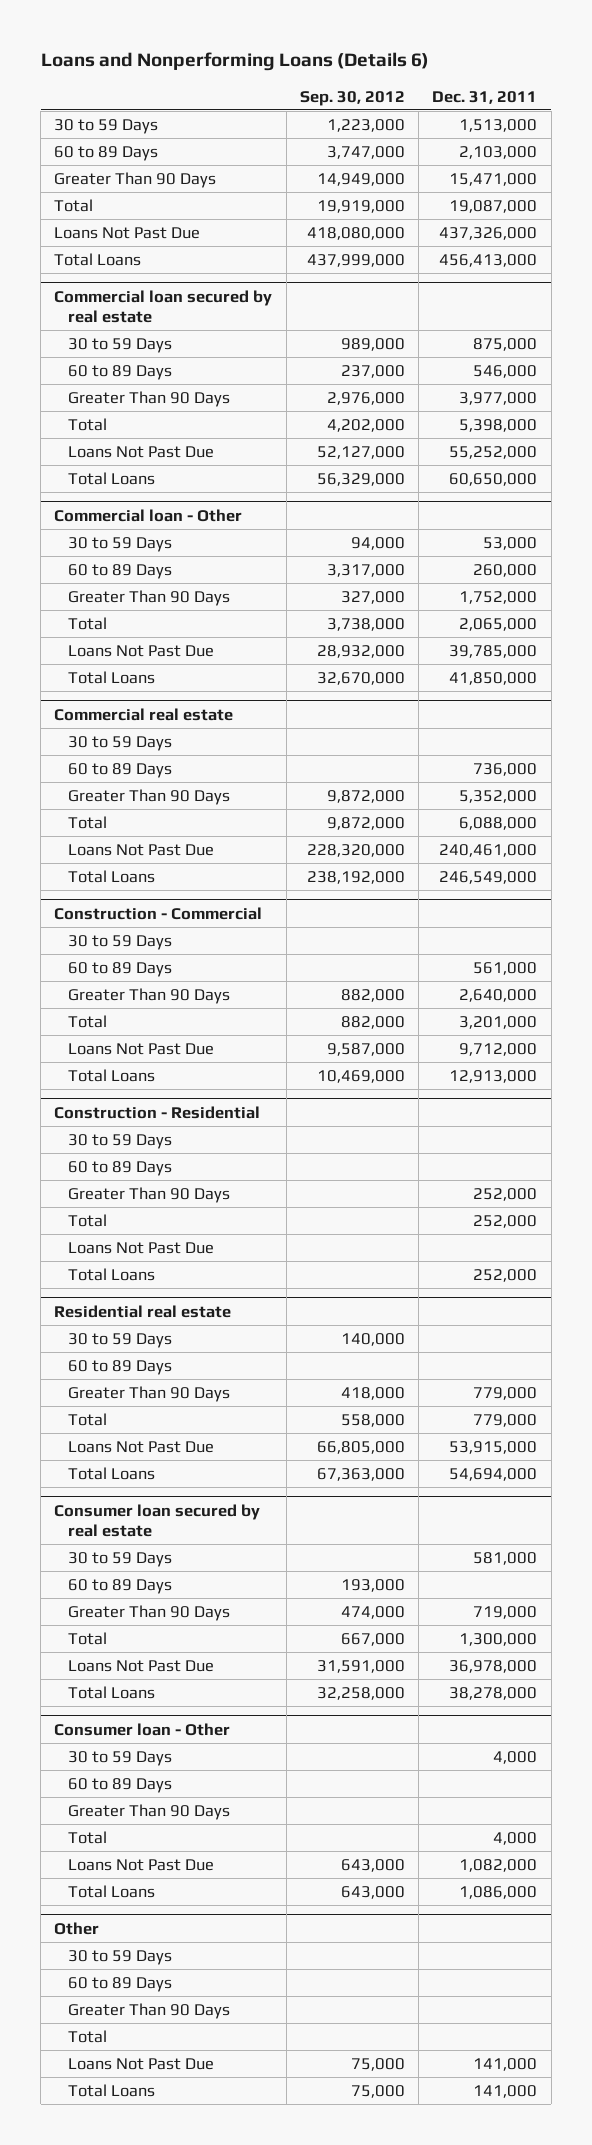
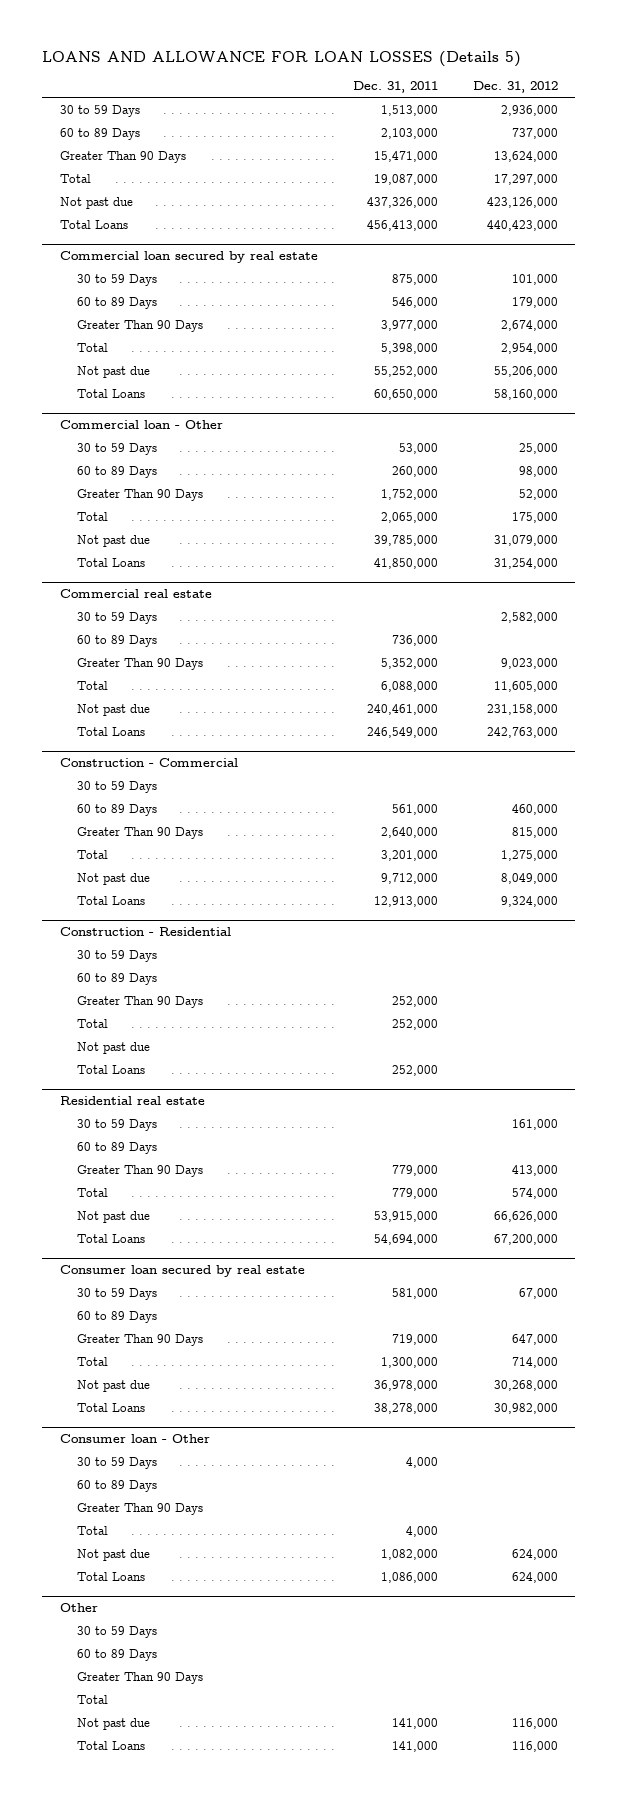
[40,52,429,72] Loans and Nonperforming Loans (Details 6) -> [42,50,522,67] LOANS AND ALLOWANCE FOR LOAN LOSSES (Details 5)
[299,90,405,106] Sep. 30, 2012 -> none
none -> [472,81,558,94] Dec. 31, 2012
[54,226,201,239] Loans Not Past Due -> [59,196,133,209] Not past due
[67,445,214,458] Loans Not Past Due -> [77,365,151,378] Not past due
[67,644,214,657] Loans Not Past Due -> [77,534,151,547] Not past due
[67,843,214,856] Loans Not Past Due -> [77,703,151,716] Not past due
[67,1042,214,1055] Loans Not Past Due -> [77,872,151,885] Not past due
[67,1241,214,1254] Loans Not Past Due -> [77,1041,151,1054] Not past due
[67,1440,214,1453] Loans Not Past Due -> [77,1210,151,1223] Not past due
[67,1659,214,1672] Loans Not Past Due -> [77,1379,151,1392] Not past due
[67,1858,214,1871] Loans Not Past Due -> [77,1548,151,1561] Not past due
[67,2057,214,2070] Loans Not Past Due -> [77,1717,151,1730] Not past due

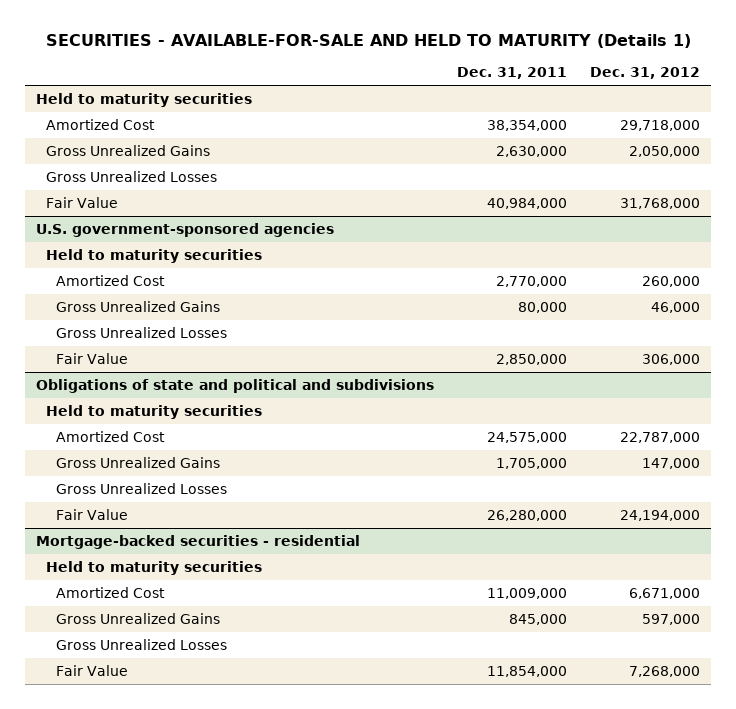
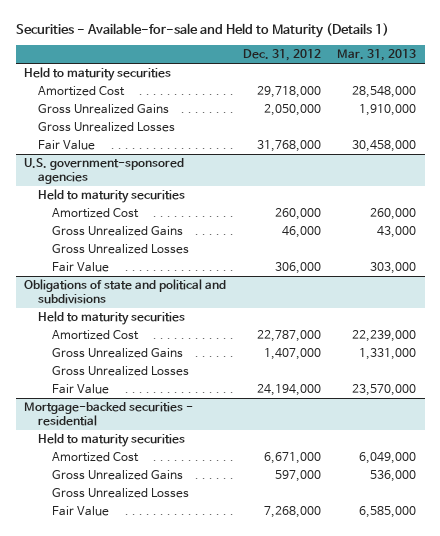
[46,34,692,49] SECURITIES - AVAILABLE-FOR-SALE AND HELD TO MATURITY (Details 1) -> [15,22,389,38] Securities - Available-for-sale and Held to Maturity (Details 1)
[457,67,568,80] Dec. 31, 2011 -> none
none -> [337,49,417,62] Mar. 31, 2013
[641,457,700,469] 147,000 -> [263,348,321,361] 1,407,000

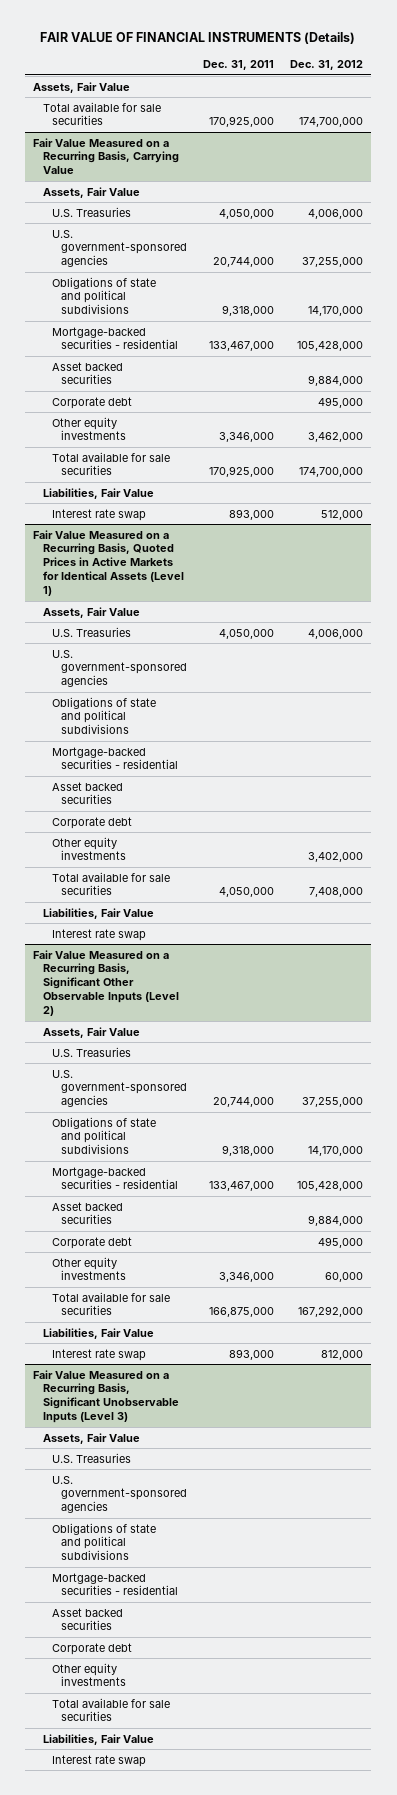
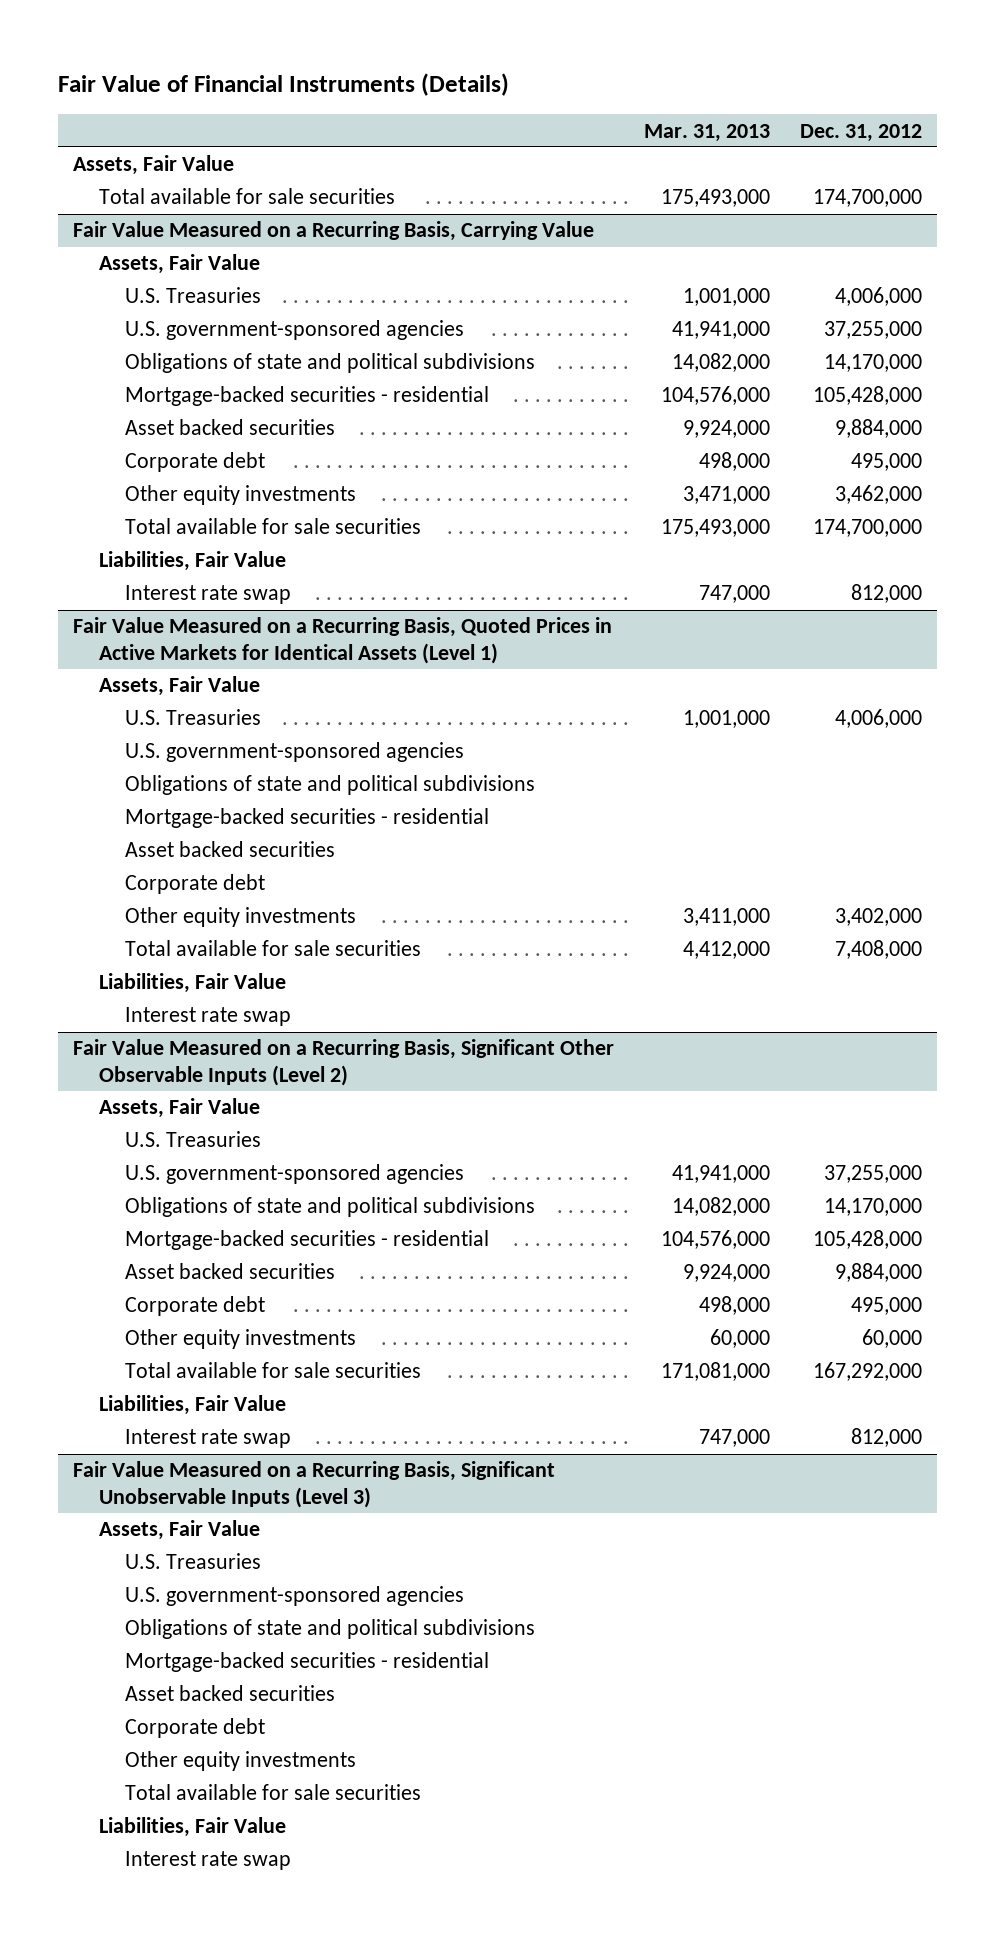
[40,32,356,45] FAIR VALUE OF FINANCIAL INSTRUMENTS (Details) -> [58,73,510,97] Fair Value of Financial Instruments (Details)
[203,60,275,71] Dec. 31, 2011 -> none
none -> [644,123,771,142] Mar. 31, 2013
[321,509,364,520] 512,000 -> [850,584,922,604] 812,000

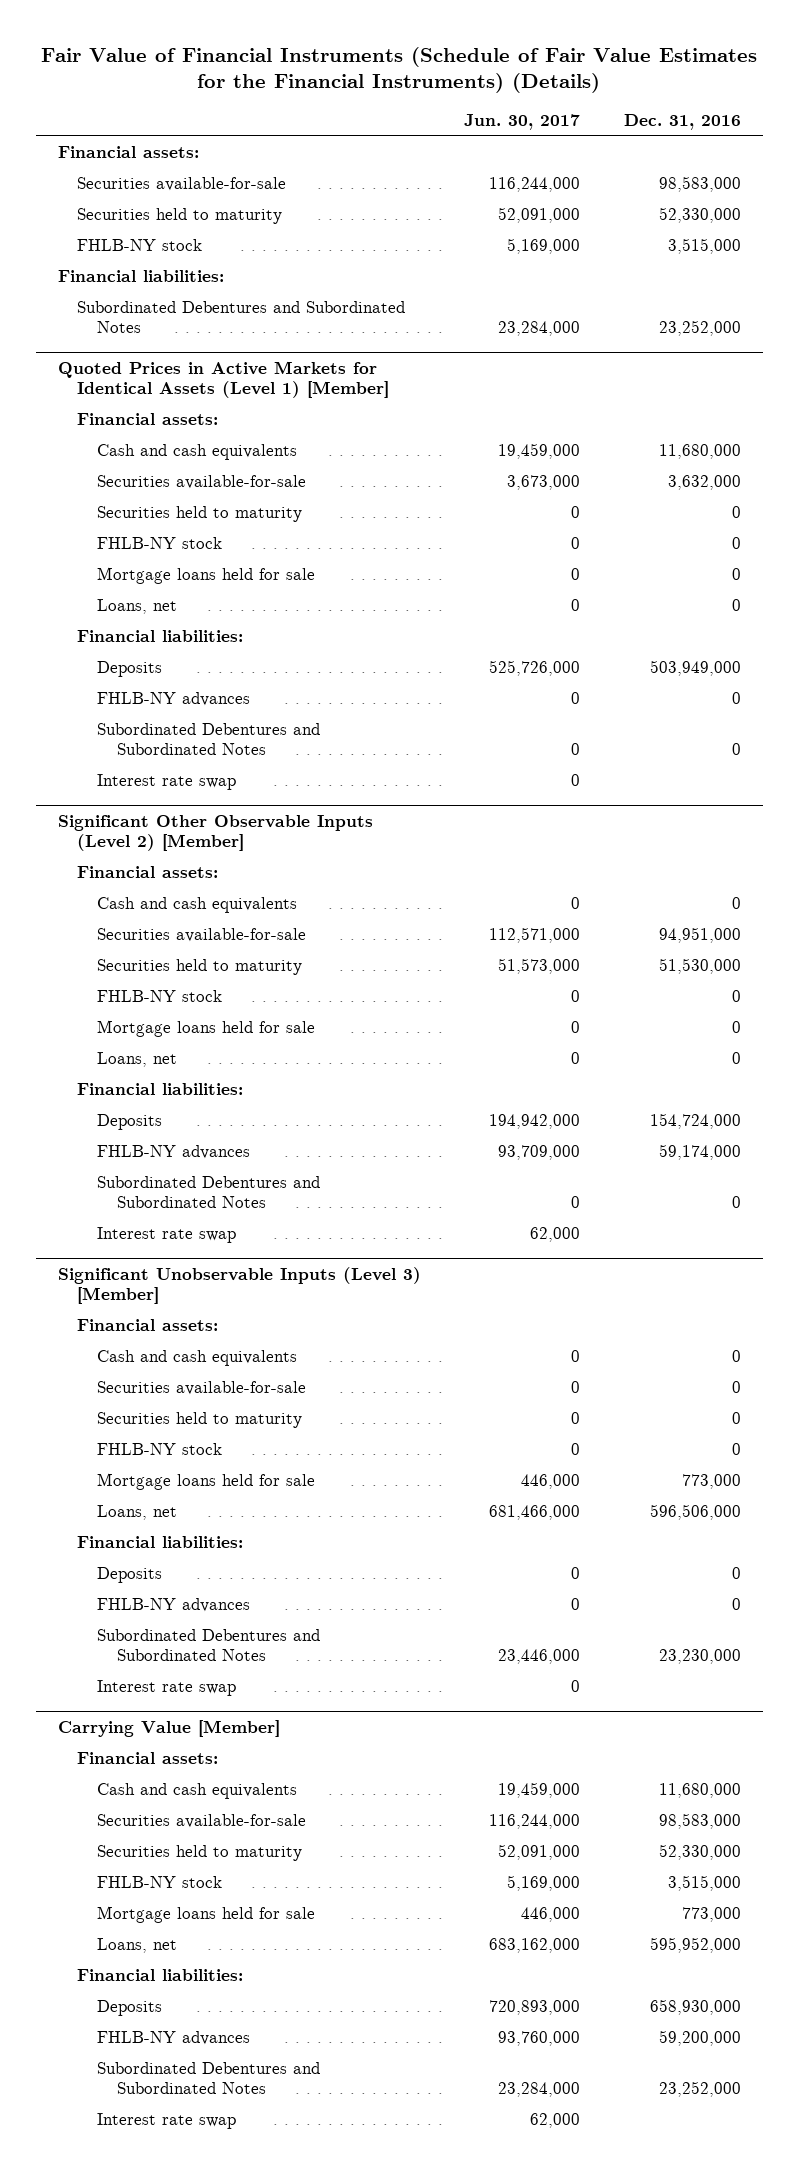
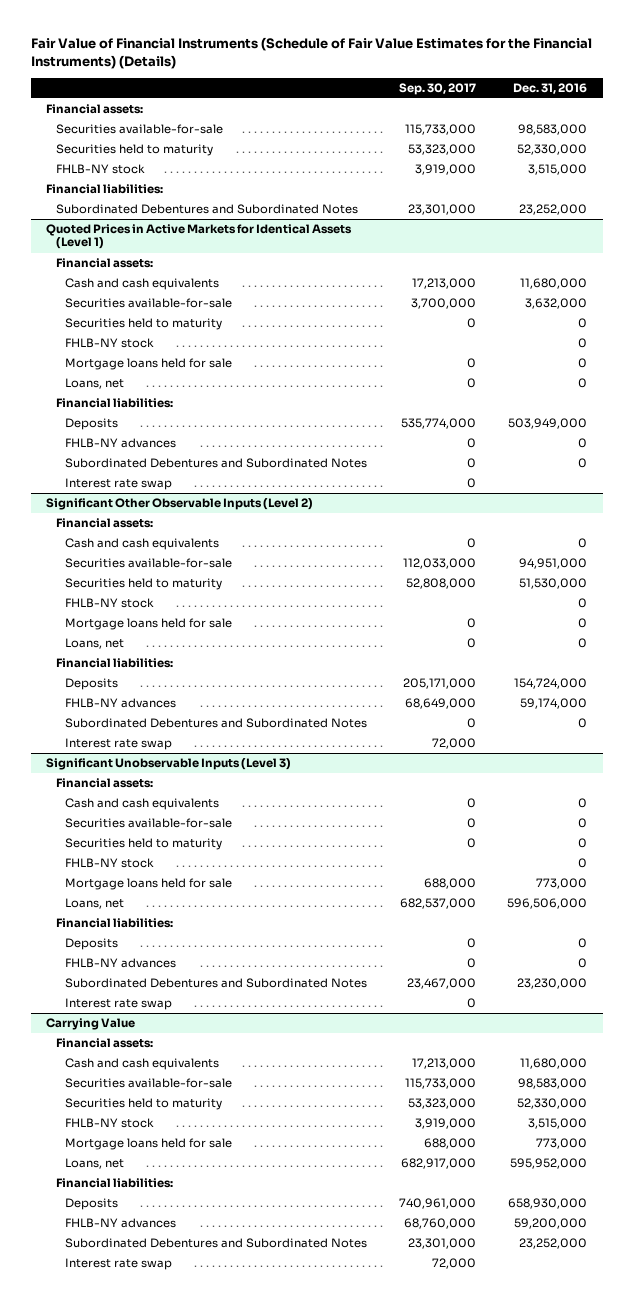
[464,113,581,130] Jun. 30, 2017 -> none
none -> [398,82,476,95] Sep. 30, 2017
[57,361,390,399] Quoted Prices in Active Markets for Identical Assets (Level 1) [Member] -> [46,224,353,250] Quoted Prices in Active Markets for Identical Assets (Level 1)
[57,815,373,852] Significant Other Observable Inputs (Level 2) [Member] -> [46,498,314,511] Significant Other Observable Inputs (Level 2)
[57,1267,421,1305] Significant Unobservable Inputs (Level 3) [Member] -> [46,758,292,771] Significant Unobservable Inputs (Level 3)
[57,1720,280,1738] Carrying Value [Member] -> [46,1018,136,1031] Carrying Value

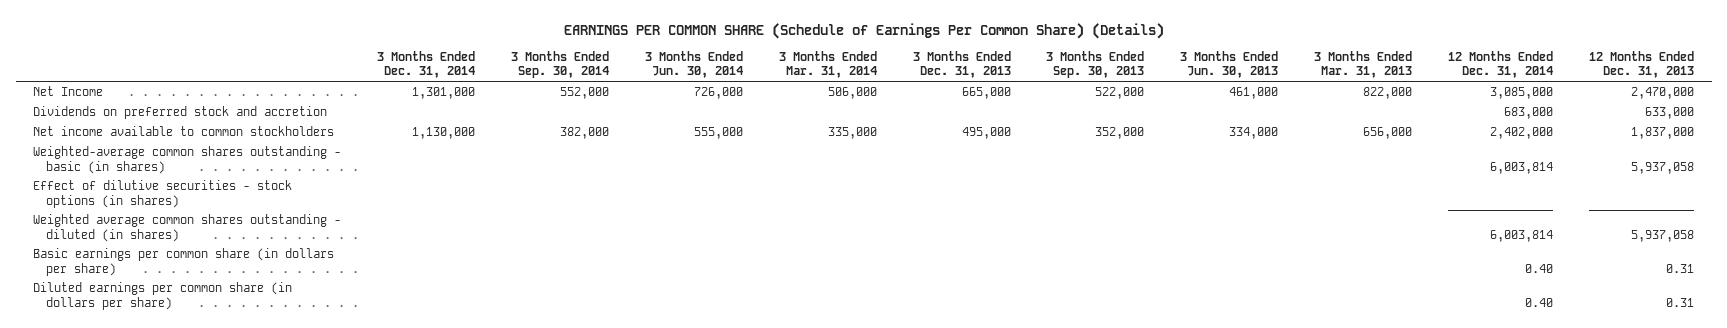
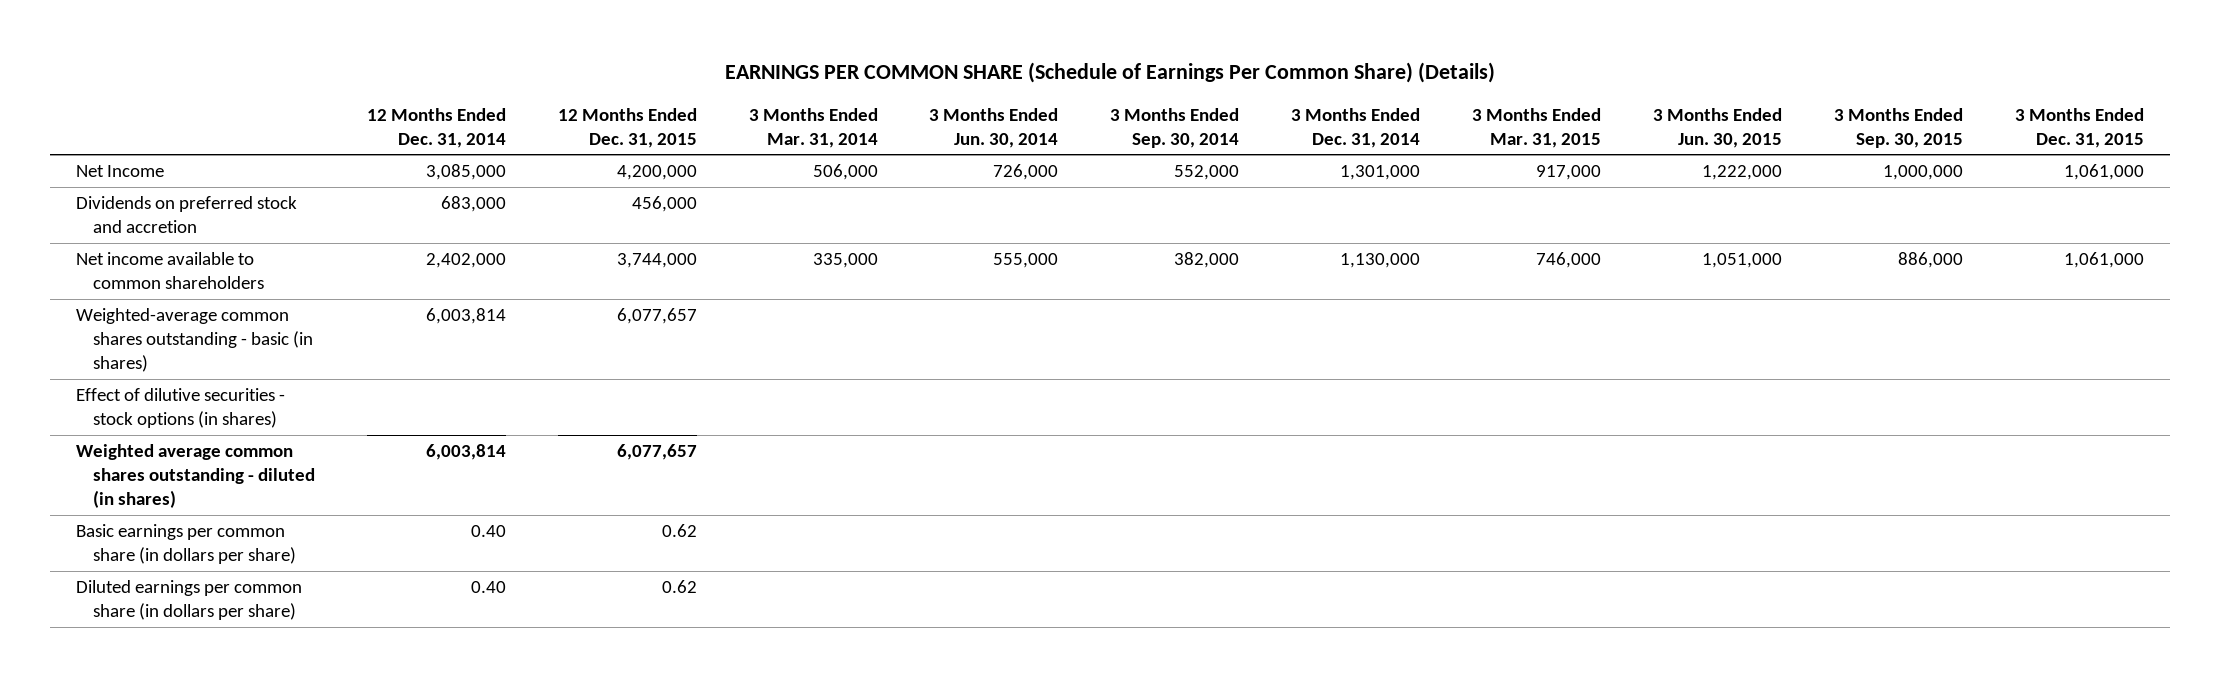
[912,51,1011,79] 3 Months Ended Dec. 31, 2013 -> none
[1046,51,1145,79] 3 Months Ended Sep. 30, 2013 -> none
[1180,51,1279,79] 3 Months Ended Jun. 30, 2013 -> none
[1314,51,1413,79] 3 Months Ended Mar. 31, 2013 -> none
[1588,51,1694,79] 12 Months Ended Dec. 31, 2013 -> none
none -> [557,107,697,148] 12 Months Ended Dec. 31, 2015
none -> [1472,107,1602,148] 3 Months Ended Mar. 31, 2015
none -> [1653,107,1783,148] 3 Months Ended Jun. 30, 2015
none -> [1834,107,1964,148] 3 Months Ended Sep. 30, 2015
none -> [2015,107,2145,148] 3 Months Ended Dec. 31, 2015
[33,126,335,137] Net income available to common stockholders -> [75,252,264,290] Net income available to common shareholders

